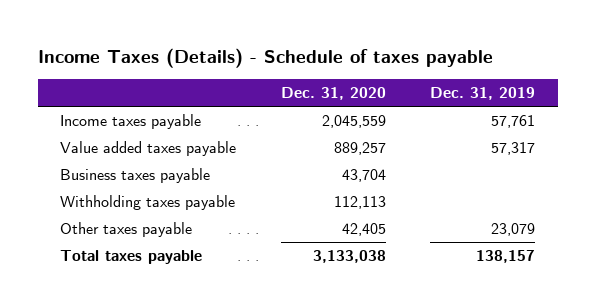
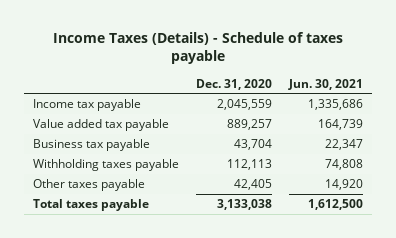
[430,86,536,100] Dec. 31, 2019 -> none
none -> [288,78,364,90] Jun. 30, 2021
[60,114,202,130] Income taxes payable -> [32,99,141,112] Income tax payable
[60,141,237,157] Value added taxes payable -> [32,119,169,132] Value added tax payable
[60,168,211,184] Business taxes payable -> [32,139,150,152] Business tax payable

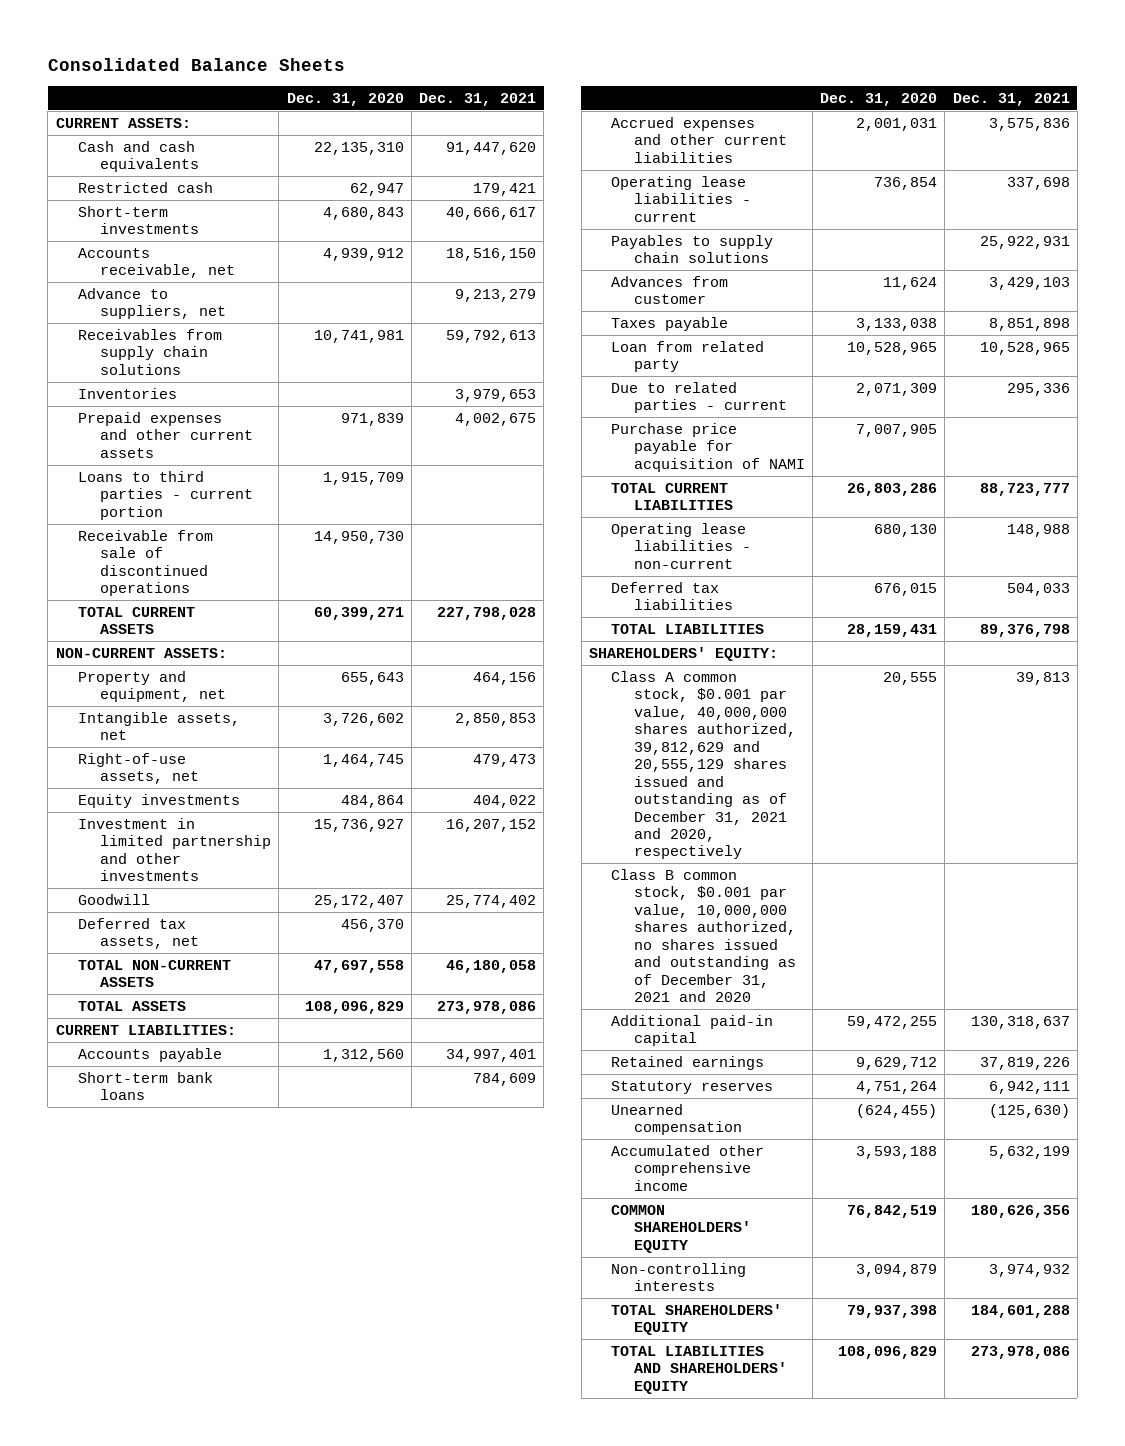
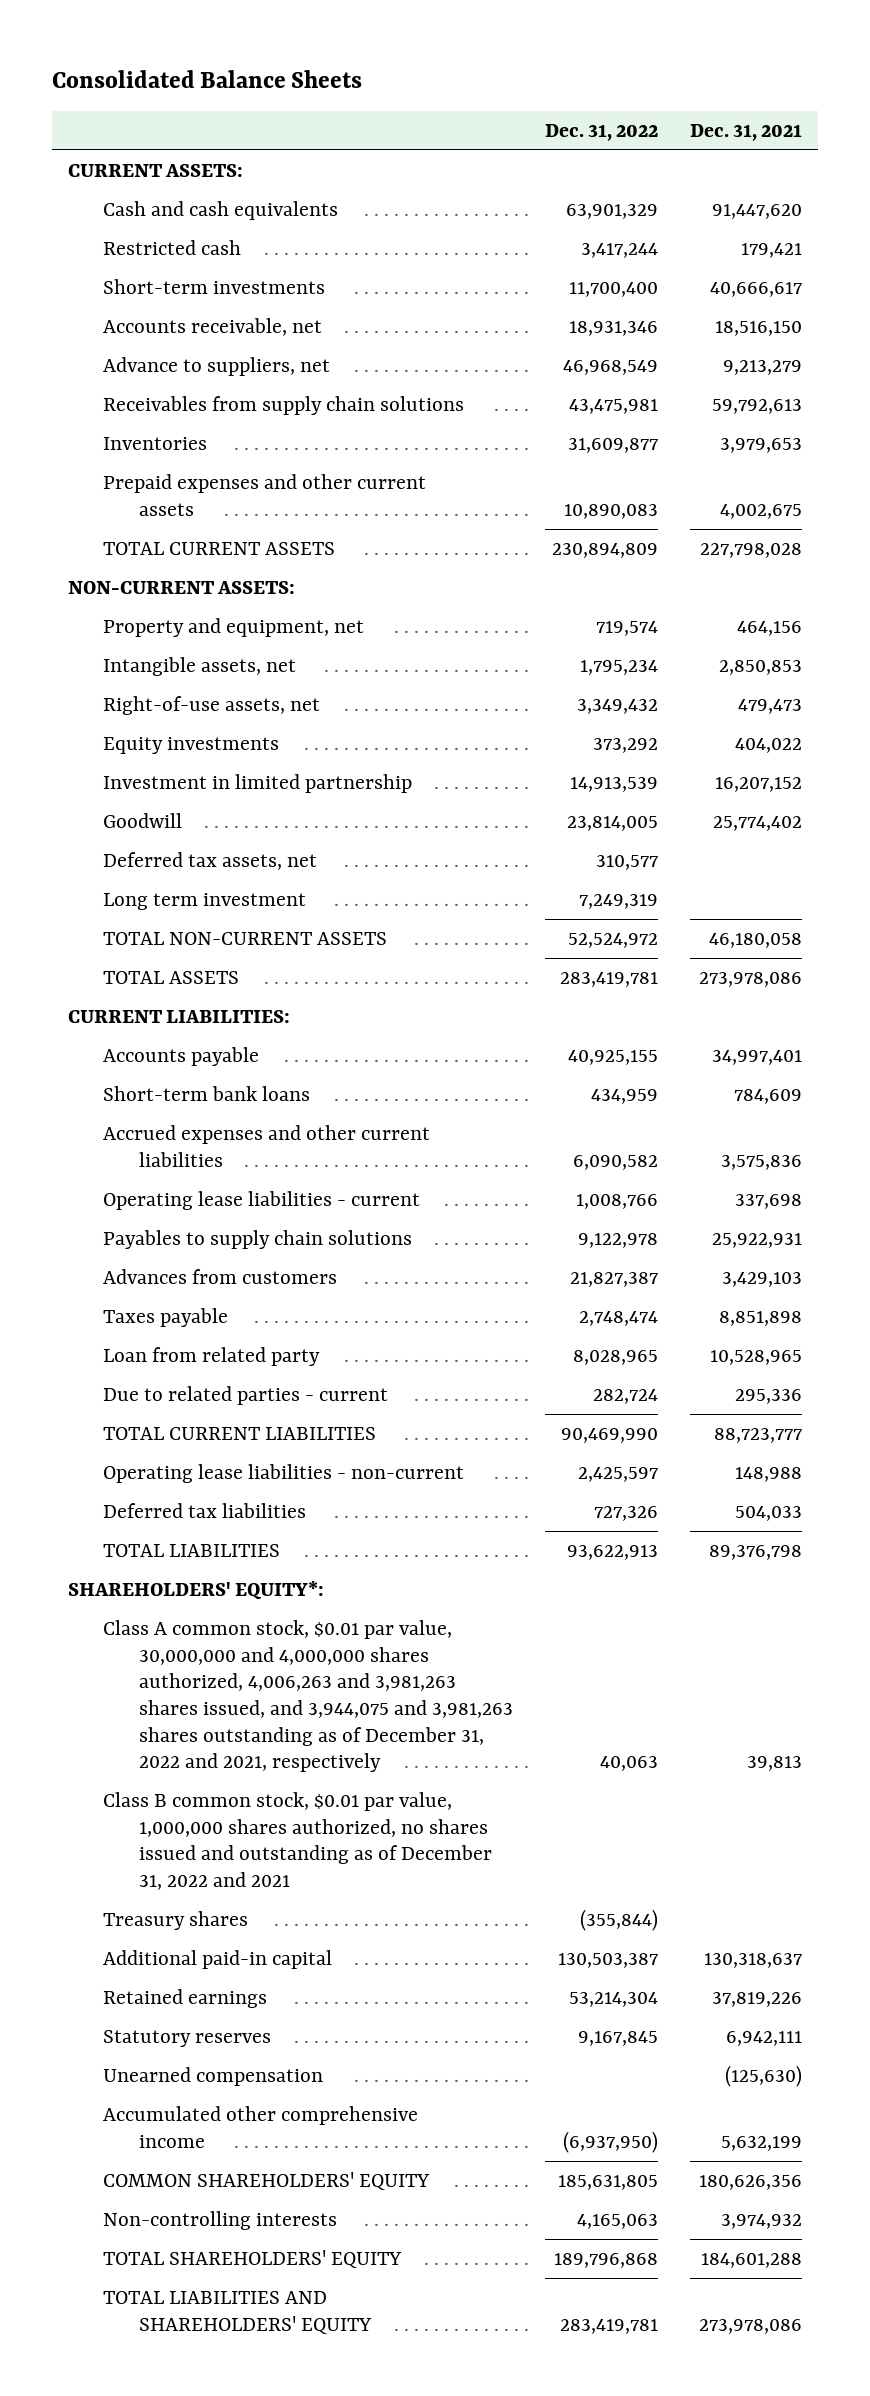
[286,93,404,107] Dec. 31, 2020 -> none
none -> [545,123,659,141] Dec. 31, 2022
[77,470,254,520] Loans to third parties - current portion -> none
[77,529,213,597] Receivable from sale of discontinued operations -> none
[77,817,272,882] Investment in limited partnership and other investments -> [103,774,413,794] Investment in limited partnership
none -> [103,893,307,911] Long term investment
[611,275,729,305] Advances from customer -> [103,1269,338,1285] Advances from customers
[611,422,805,472] Purchase price payable for acquisition of NAMI -> none
[589,646,779,661] SHAREHOLDERS' EQUITY: -> [67,1581,324,1601] SHAREHOLDERS' EQUITY*:
[611,670,796,860] Class A common stock, $0.001 par value, 40,000,000 shares authorized, 39,812,629 and 20,555,129 shares issued and outstanding as of December 31, 2021 and 2020, respectively -> [103,1620,514,1773] Class A common stock, $0.01 par value, 30,000,000 and 4,000,000 shares authorized, 4,006,263 and 3,981,263 shares issued, and 3,944,075 and 3,981,263 shares outstanding as of December 31, 2022 and 2021, respectively
[611,868,796,1003] Class B common stock, $0.001 par value, 10,000,000 shares authorized, no shares issued and outstanding as of December 31, 2021 and 2020 -> [103,1792,493,1890] Class B common stock, $0.01 par value, 1,000,000 shares authorized, no shares issued and outstanding as of December 31, 2022 and 2021
none -> [103,1911,249,1931] Treasury shares

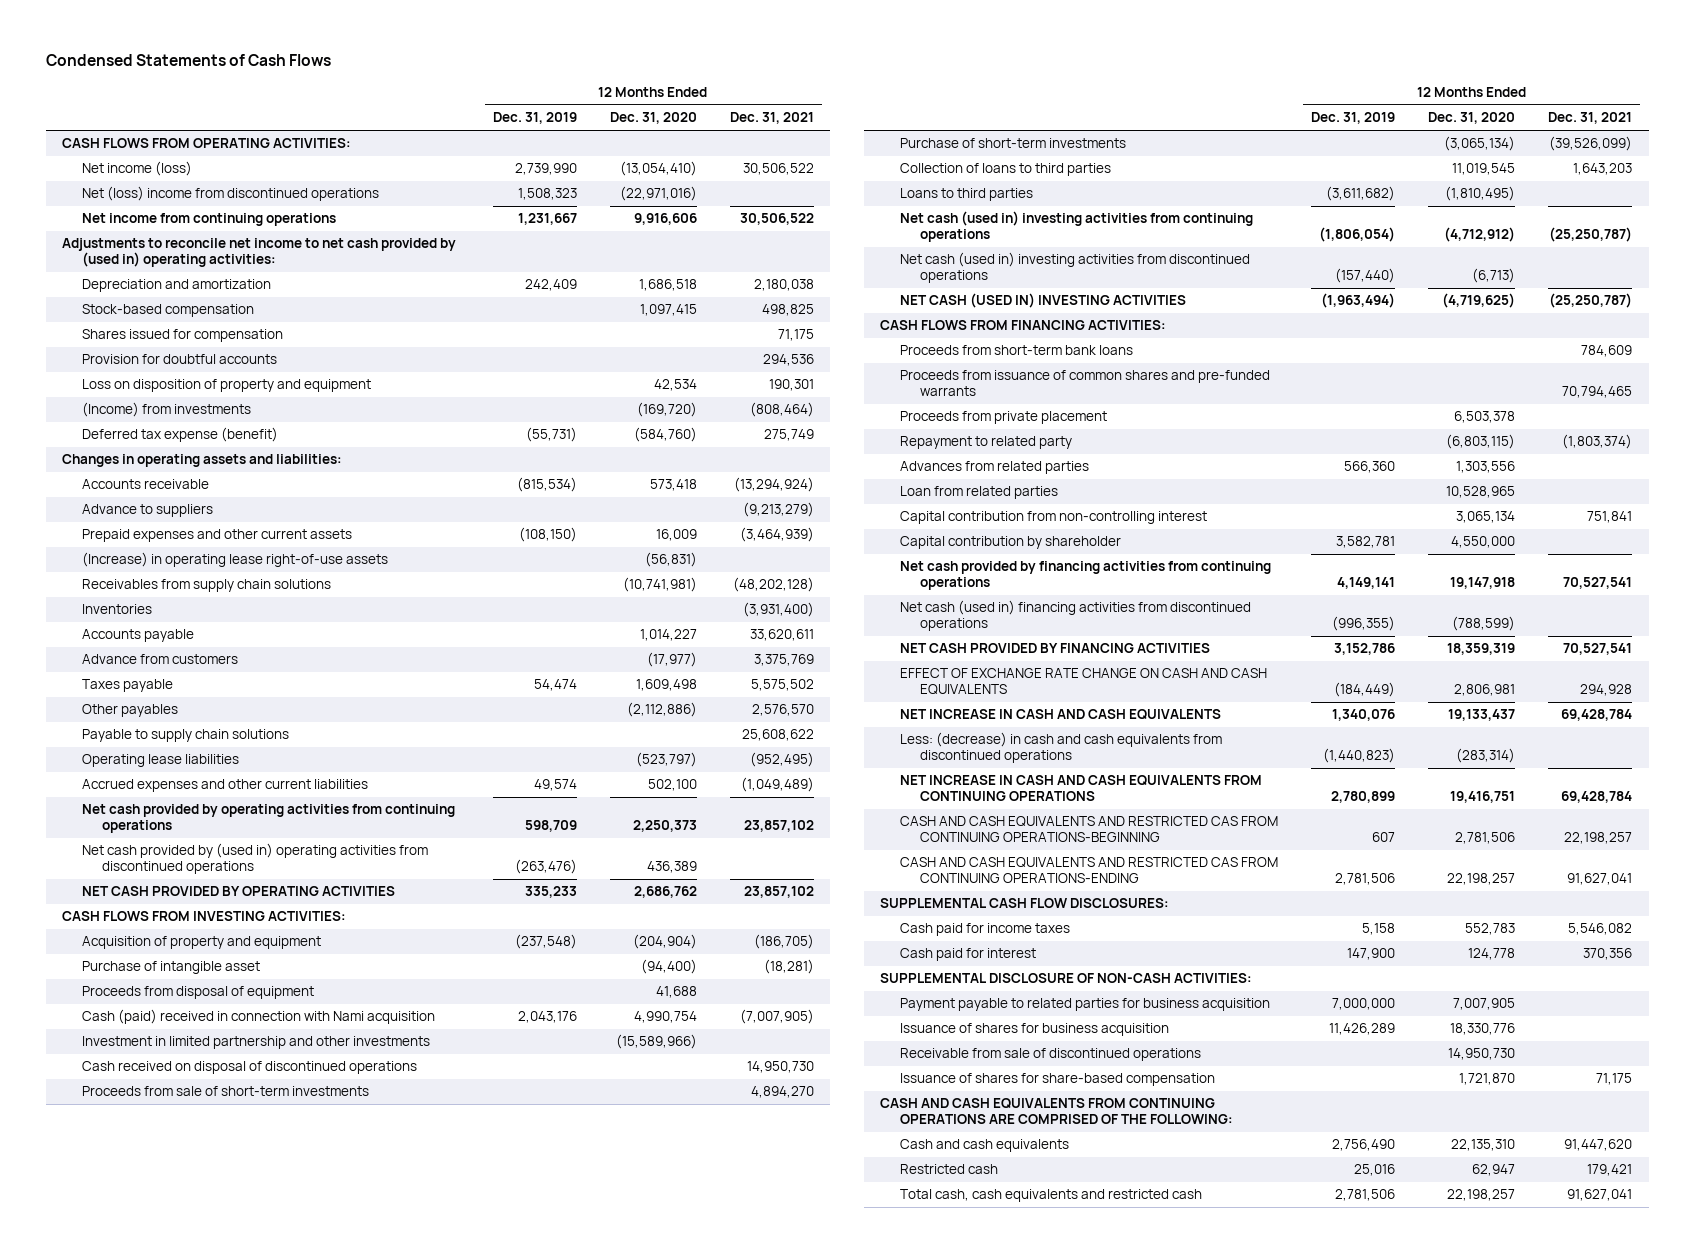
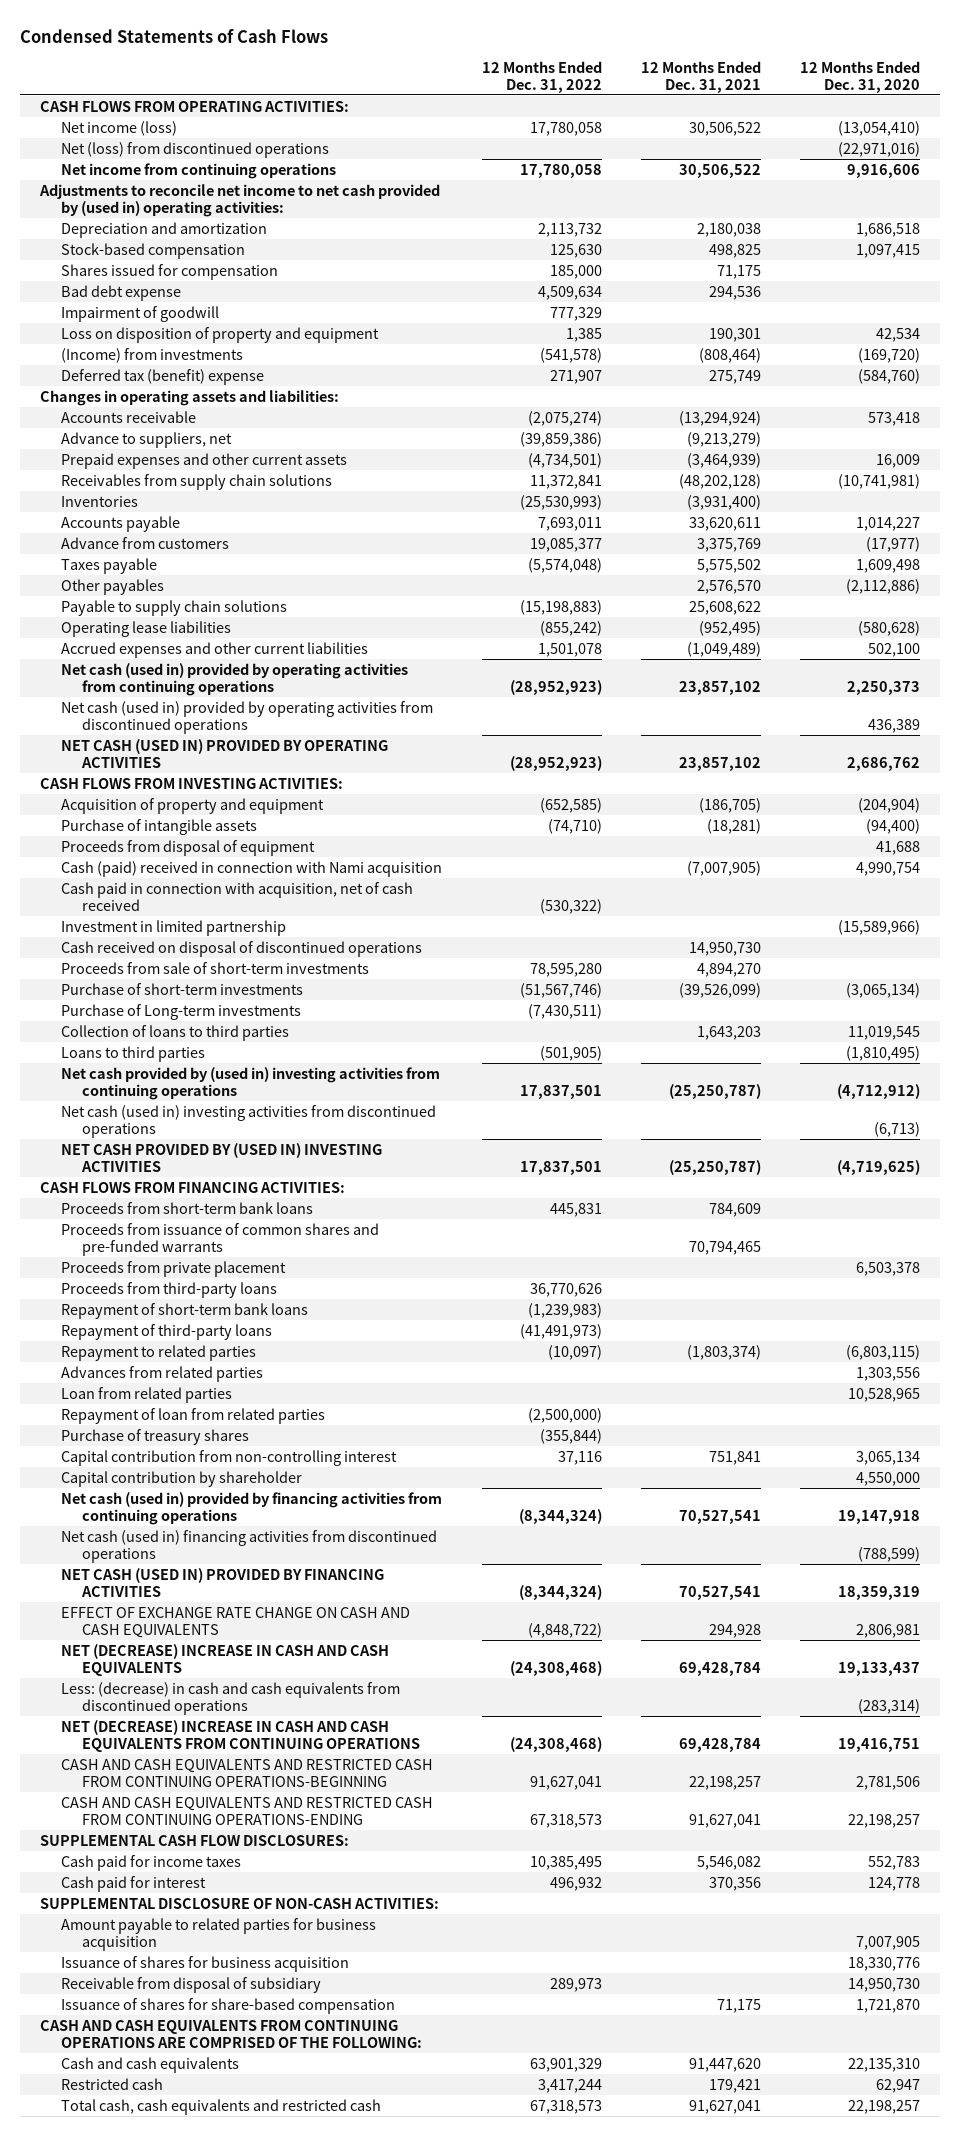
[492,112,577,125] Dec. 31, 2019 -> none
none -> [481,60,602,93] 12 Months Ended Dec. 31, 2022
[81,186,379,202] Net (loss) income from discontinued operations -> [61,141,330,158] Net (loss) from discontinued operations
[81,354,277,365] Provision for doubtful accounts -> [61,284,182,301] Bad debt expense
none -> [61,305,220,322] Impairment of goodwill
[81,427,278,443] Deferred tax expense (benefit) -> [61,368,265,385] Deferred tax (benefit) expense
[81,504,213,518] Advance to suppliers -> [61,431,233,448] Advance to suppliers, net
[81,552,388,568] (Increase) in operating lease right-of-use assets -> none
[635,752,697,768] (523,797) -> [858,620,921,636] (580,628)
[81,804,455,834] Net cash provided by operating activities from continuing operations -> [61,662,409,696] Net cash (used in) provided by operating activities from continuing operations
[81,843,428,875] Net cash provided by (used in) operating activities from discontinued operations -> [61,700,434,734] Net cash (used in) provided by operating activities from discontinued operations
[81,886,395,897] NET CASH PROVIDED BY OPERATING ACTIVITIES -> [61,738,389,768] NET CASH (USED IN) PROVIDED BY OPERATING ACTIVITIES
[81,961,260,975] Purchase of intangible asset -> [61,818,258,835] Purchase of intangible assets
none -> [61,881,414,911] Cash paid in connection with acquisition, net of cash received
[81,1036,430,1050] Investment in limited partnership and other investments -> [61,919,287,936] Investment in limited partnership
none -> [61,1003,302,1020] Purchase of Long-term investments
[899,211,1253,243] Net cash (used in) investing activities from continuing operations -> [61,1066,441,1100] Net cash provided by (used in) investing activities from continuing operations
[899,293,1186,309] NET CASH (USED IN) INVESTING ACTIVITIES -> [61,1142,383,1172] NET CASH PROVIDED BY (USED IN) INVESTING ACTIVITIES
none -> [61,1281,278,1298] Proceeds from third-party loans
none -> [61,1302,309,1319] Repayment of short-term bank loans
none -> [61,1323,273,1340] Repayment of third-party loans
[899,436,1072,450] Repayment to related party -> [61,1344,257,1361] Repayment to related parties
none -> [61,1407,326,1424] Repayment of loan from related parties
none -> [61,1428,250,1445] Purchase of treasury shares
[899,561,1271,591] Net cash provided by financing activities from continuing operations -> [61,1491,443,1525] Net cash (used in) provided by financing activities from continuing operations
[899,643,1210,654] NET CASH PROVIDED BY FINANCING ACTIVITIES -> [61,1567,385,1597] NET CASH (USED IN) PROVIDED BY FINANCING ACTIVITIES
[899,709,1221,721] NET INCREASE IN CASH AND CASH EQUIVALENTS -> [61,1643,390,1676] NET (DECREASE) INCREASE IN CASH AND CASH EQUIVALENTS
[899,775,1262,802] NET INCREASE IN CASH AND CASH EQUIVALENTS FROM CONTINUING OPERATIONS -> [61,1719,421,1752] NET (DECREASE) INCREASE IN CASH AND CASH EQUIVALENTS FROM CONTINUING OPERATIONS
[899,816,1278,843] CASH AND CASH EQUIVALENTS AND RESTRICTED CAS FROM CONTINUING OPERATIONS-BEGINNING -> [61,1758,434,1787] CASH AND CASH EQUIVALENTS AND RESTRICTED CASH FROM CONTINUING OPERATIONS-BEGINNING
[899,857,1278,884] CASH AND CASH EQUIVALENTS AND RESTRICTED CAS FROM CONTINUING OPERATIONS-ENDING -> [61,1796,434,1825] CASH AND CASH EQUIVALENTS AND RESTRICTED CASH FROM CONTINUING OPERATIONS-ENDING
[899,998,1270,1012] Payment payable to related parties for business acquisition -> [61,1917,377,1951] Amount payable to related parties for business acquisition
[899,1048,1201,1062] Receivable from sale of discontinued operations -> [61,1976,322,1993] Receivable from disposal of subsidiary

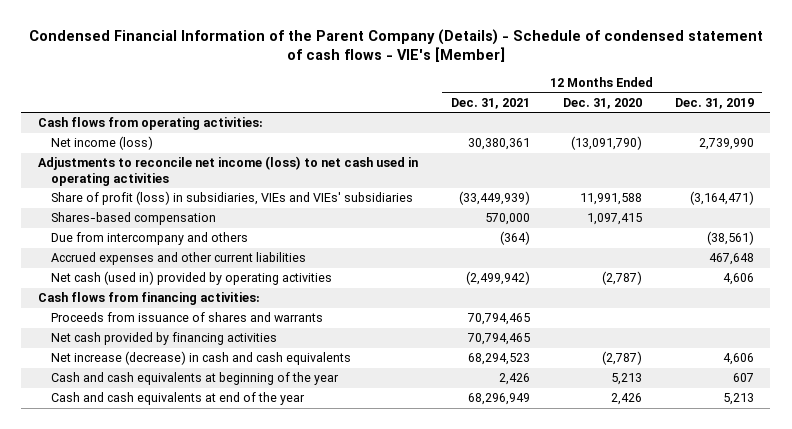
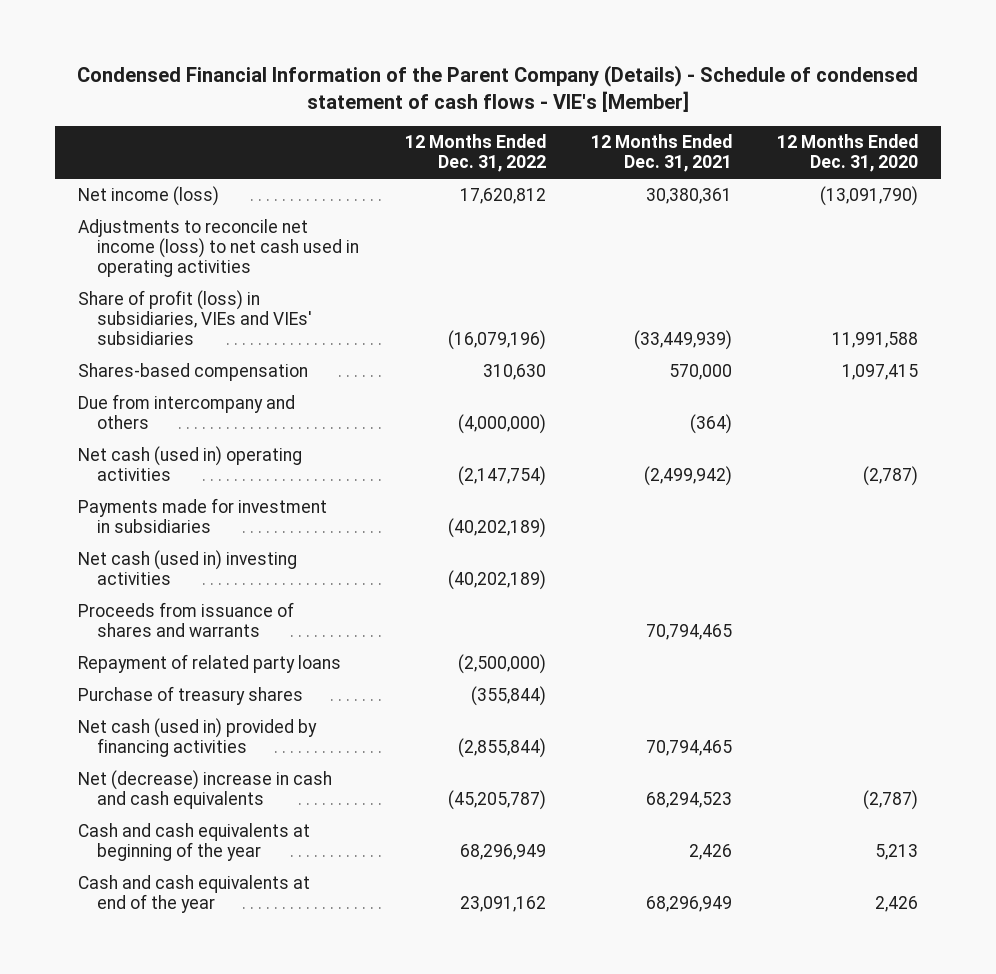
[674,97,754,109] Dec. 31, 2019 -> none
none -> [404,134,546,173] 12 Months Ended Dec. 31, 2022
[37,117,263,131] Cash flows from operating activities: -> none
[50,252,306,266] Accrued expenses and other current liabilities -> none
[37,292,260,306] Cash flows from financing activities: -> none
[50,271,332,286] Net cash (used in) provided by operating activities -> [77,446,302,482] Net cash (used in) operating activities
none -> [77,498,327,534] Payments made for investment in subsidiaries
none -> [77,550,297,586] Net cash (used in) investing activities
none -> [77,654,341,674] Repayment of related party loans
none -> [77,686,303,706] Purchase of treasury shares
[50,332,277,346] Net cash provided by financing activities -> [77,718,317,758] Net cash (used in) provided by financing activities
[50,351,351,366] Net increase (decrease) in cash and cash equivalents -> [77,770,332,810] Net (decrease) increase in cash and cash equivalents

